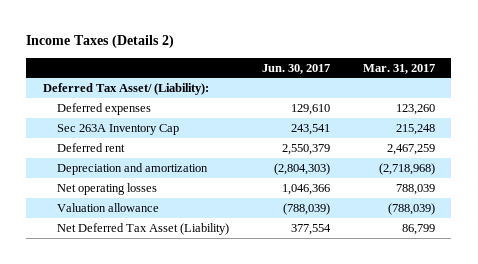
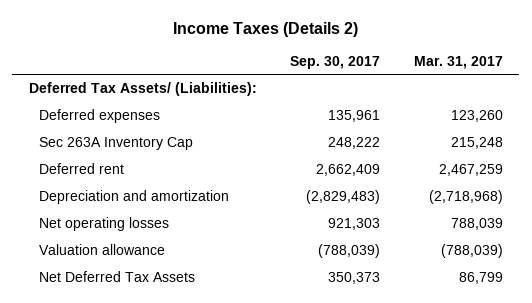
[261,63,330,74] Jun. 30, 2017 -> none
none -> [290,55,381,69] Sep. 30, 2017
[42,82,209,95] Deferred Tax Asset/ (Liability): -> [28,82,257,97] Deferred Tax Assets/ (Liabilities):
[56,222,229,235] Net Deferred Tax Asset (Liability) -> [38,271,195,283] Net Deferred Tax Assets

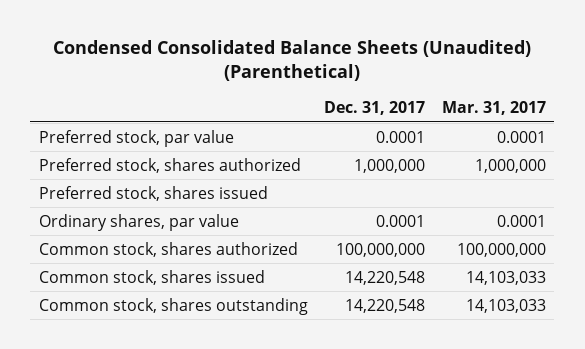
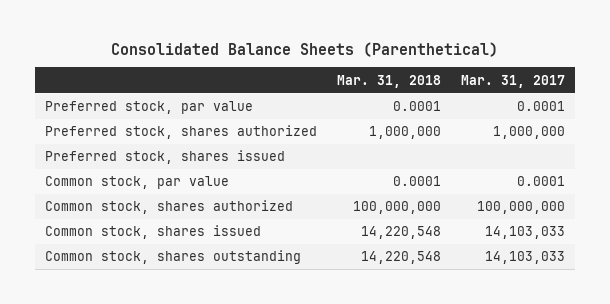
[53,40,532,82] Condensed Consolidated Balance Sheets (Unaudited) (Parenthetical) -> [111,41,499,57] Consolidated Balance Sheets (Parenthetical)
[324,101,426,116] Dec. 31, 2017 -> none
none -> [337,74,442,88] Mar. 31, 2018
[38,213,239,231] Ordinary shares, par value -> [44,176,229,190] Common stock, par value

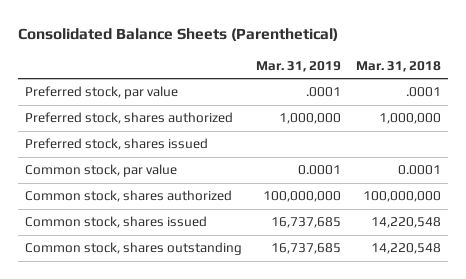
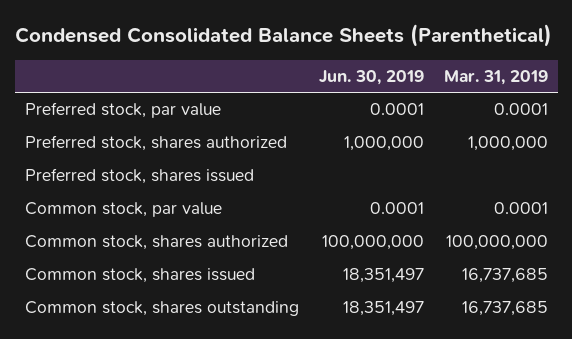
[17,27,338,41] Consolidated Balance Sheets (Parenthetical) -> [14,24,552,48] Condensed Consolidated Balance Sheets (Parenthetical)
[355,60,441,72] Mar. 31, 2018 -> none
none -> [318,70,424,86] Jun. 30, 2019
[306,87,342,98] .0001 -> [493,103,548,116] 0.0001

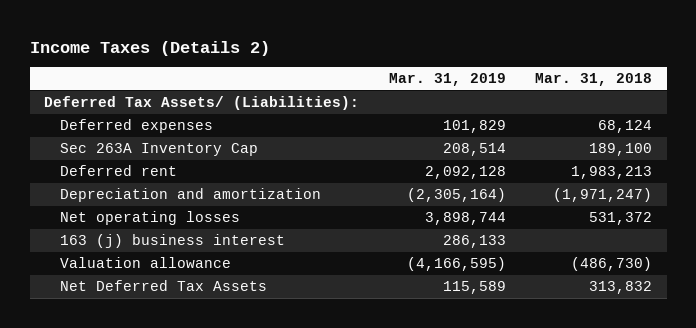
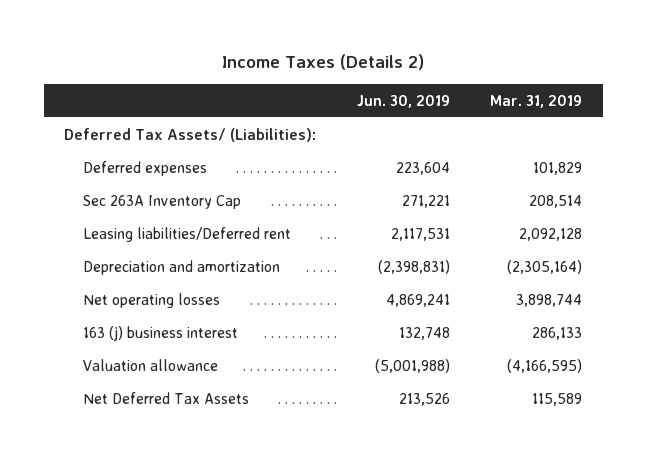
[535,73,653,87] Mar. 31, 2018 -> none
none -> [356,94,450,108] Jun. 30, 2019
[59,165,177,177] Deferred rent -> [83,226,292,242] Leasing liabilities/Deferred rent

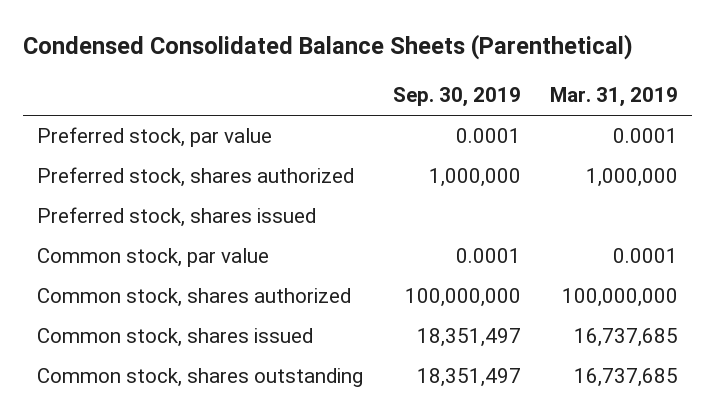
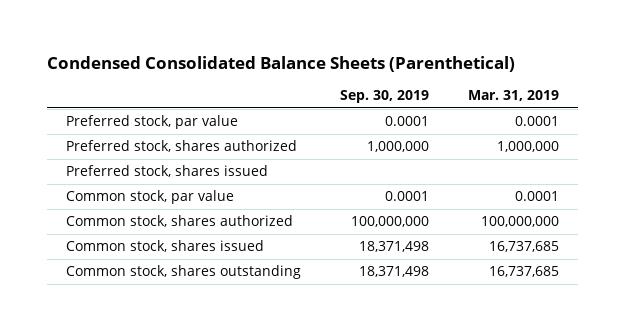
[416,328,521,348] 18,351,497 -> [358,241,429,253] 18,371,498
[416,368,521,388] 18,351,497 -> [358,266,429,278] 18,371,498

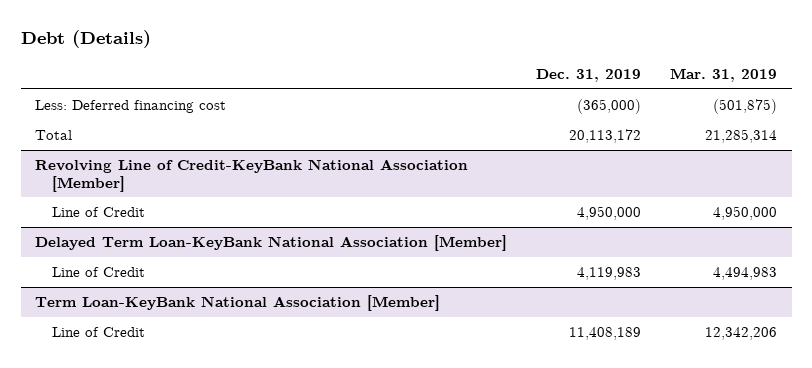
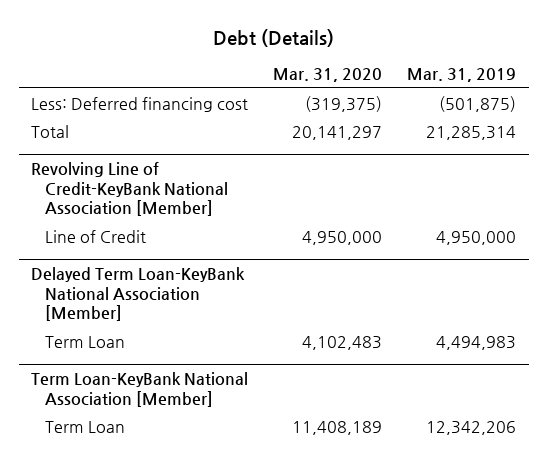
[536,69,642,83] Dec. 31, 2019 -> none
none -> [273,68,383,83] Mar. 31, 2020
[51,267,145,278] Line of Credit -> [44,335,125,348] Term Loan
[51,327,145,338] Line of Credit -> [44,420,125,433] Term Loan

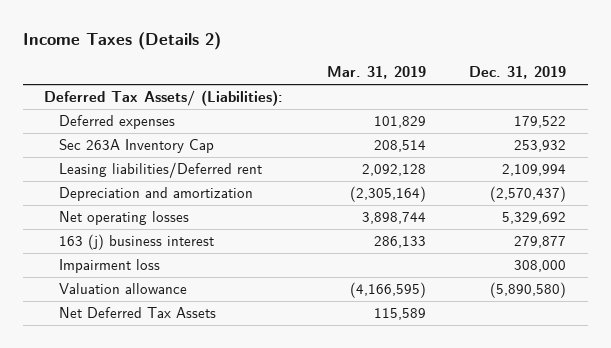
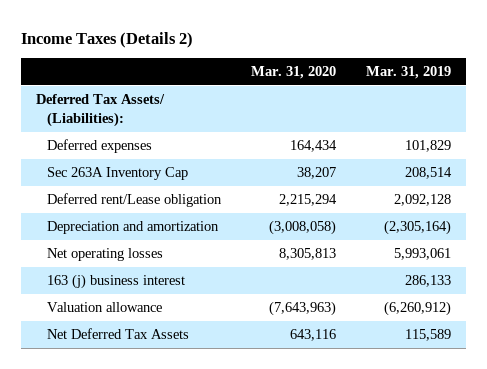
[469,66,567,80] Dec. 31, 2019 -> none
none -> [251,66,337,80] Mar. 31, 2020
[58,162,262,179] Leasing liabilities/Deferred rent -> [47,193,223,208] Deferred rent/Lease obligation
[361,212,426,225] 3,898,744 -> [394,248,452,261] 5,993,061
[58,259,160,274] Impairment loss -> none
[349,282,426,299] (4,166,595) -> [384,301,452,317] (6,260,912)

